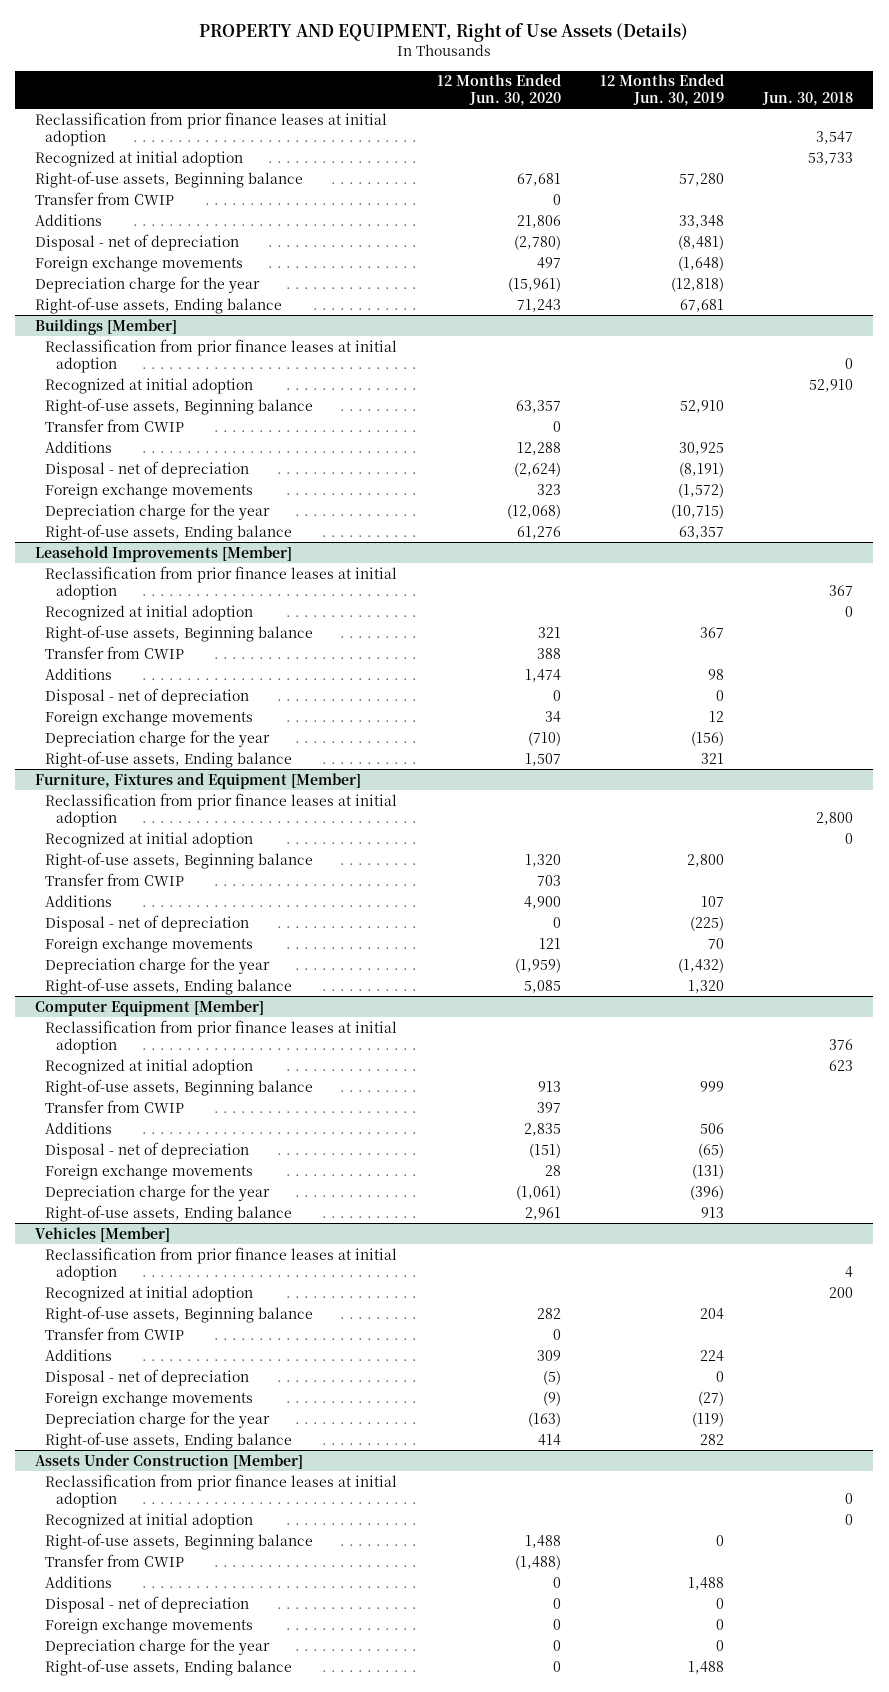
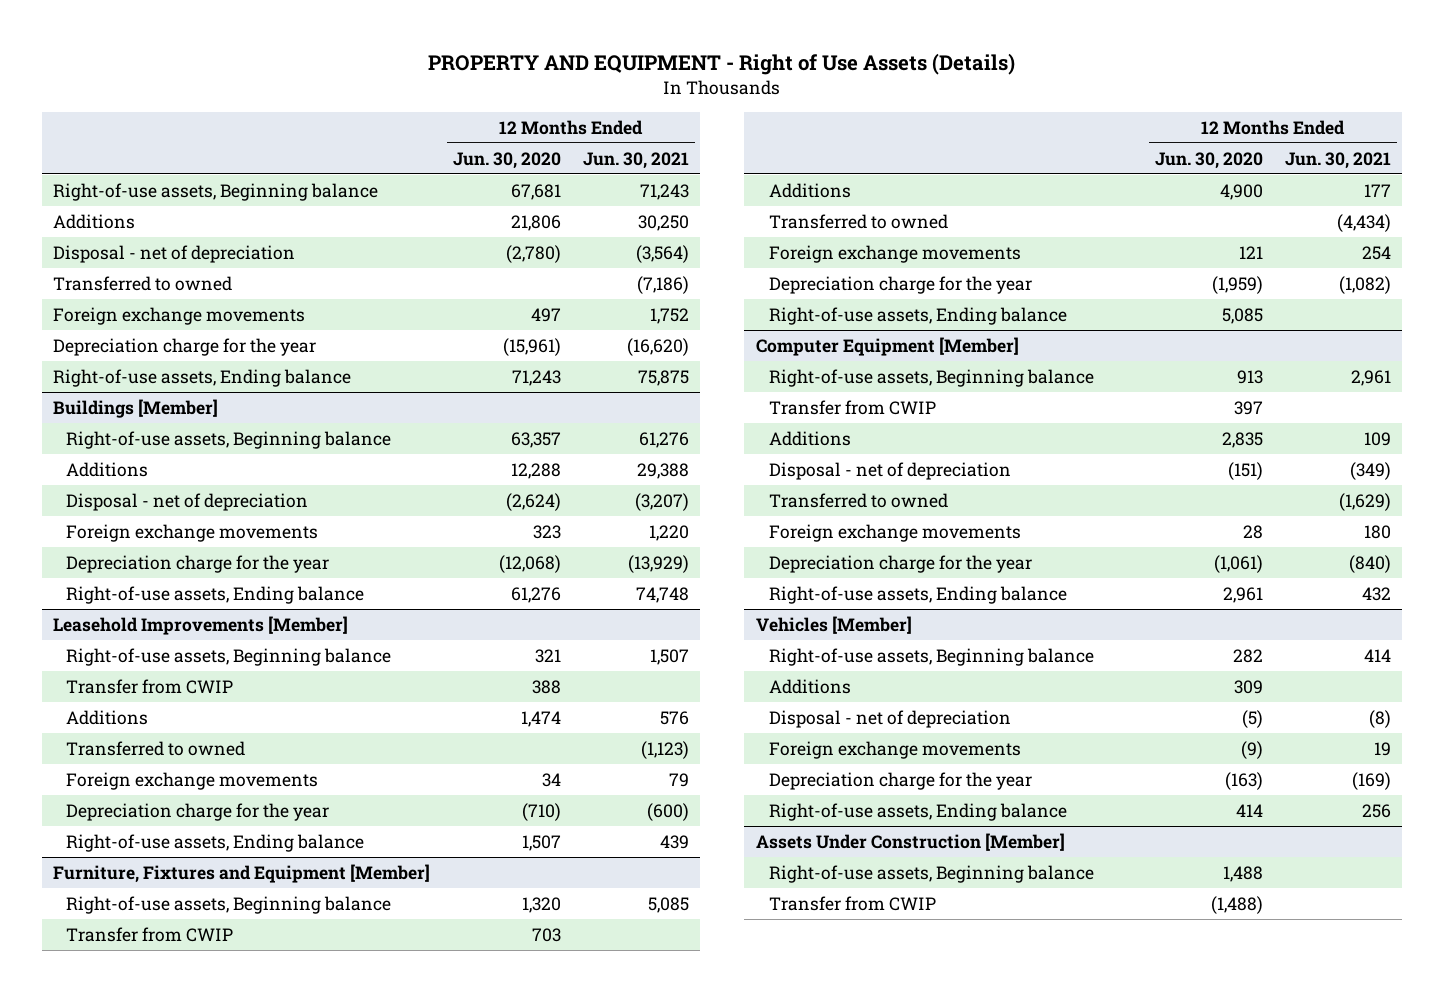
[199,23,689,43] PROPERTY AND EQUIPMENT, Right of Use Assets (Details) -> [428,52,1016,75] PROPERTY AND EQUIPMENT - Right of Use Assets (Details)
[600,74,725,107] 12 Months Ended Jun. 30, 2019 -> none
[762,92,854,107] Jun. 30, 2018 -> none
none -> [582,151,689,169] Jun. 30, 2021
[35,111,388,146] Reclassification from prior finance leases at initial adoption -> none
[35,150,244,167] Recognized at initial adoption -> none
[35,191,175,205] Transfer from CWIP -> none
none -> [53,275,233,291] Transferred to owned
[45,338,398,373] Reclassification from prior finance leases at initial adoption -> none
[45,377,254,394] Recognized at initial adoption -> none
[45,418,185,432] Transfer from CWIP -> none
[45,565,398,600] Reclassification from prior finance leases at initial adoption -> none
[45,604,254,621] Recognized at initial adoption -> none
[45,687,250,705] Disposal - net of depreciation -> none
none -> [66,740,246,756] Transferred to owned
[45,792,398,827] Reclassification from prior finance leases at initial adoption -> none
[45,831,254,848] Recognized at initial adoption -> none
[45,914,250,932] Disposal - net of depreciation -> none
none -> [768,213,948,229] Transferred to owned
[45,1019,398,1054] Reclassification from prior finance leases at initial adoption -> none
[45,1058,254,1075] Recognized at initial adoption -> none
none -> [768,492,948,508] Transferred to owned
[45,1246,398,1281] Reclassification from prior finance leases at initial adoption -> none
[45,1285,254,1302] Recognized at initial adoption -> none
[45,1326,185,1340] Transfer from CWIP -> none
[45,1473,398,1508] Reclassification from prior finance leases at initial adoption -> none
[45,1512,254,1529] Recognized at initial adoption -> none
[45,1575,113,1588] Additions -> none
[45,1595,250,1613] Disposal - net of depreciation -> none
[45,1617,254,1634] Foreign exchange movements -> none
[45,1637,271,1655] Depreciation charge for the year -> none
[45,1658,293,1676] Right-of-use assets, Ending balance -> none

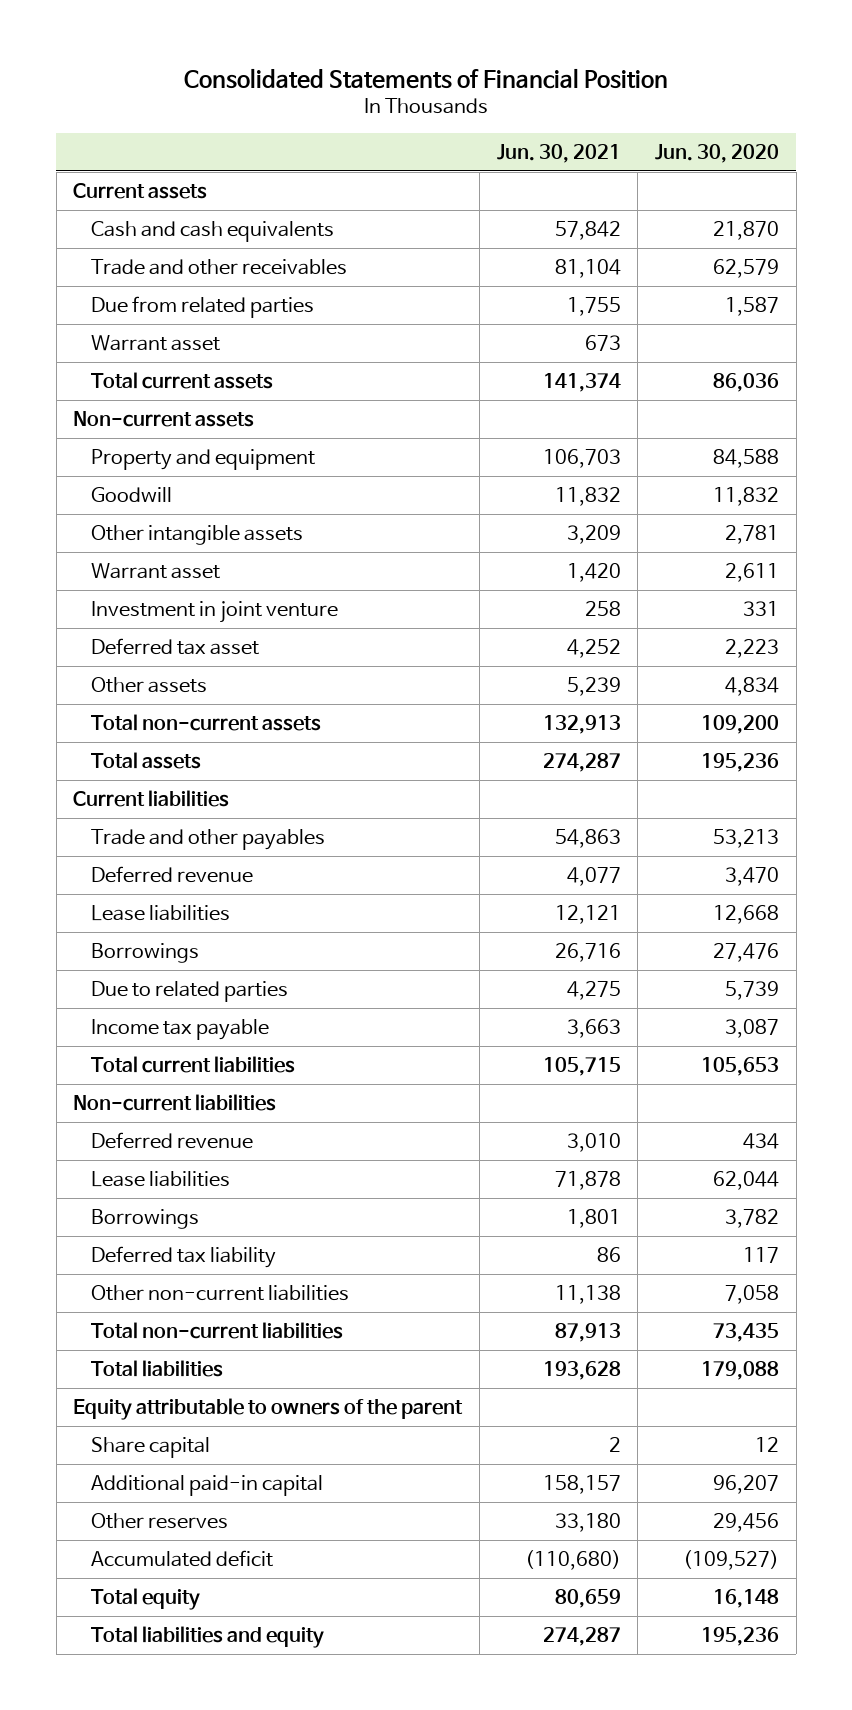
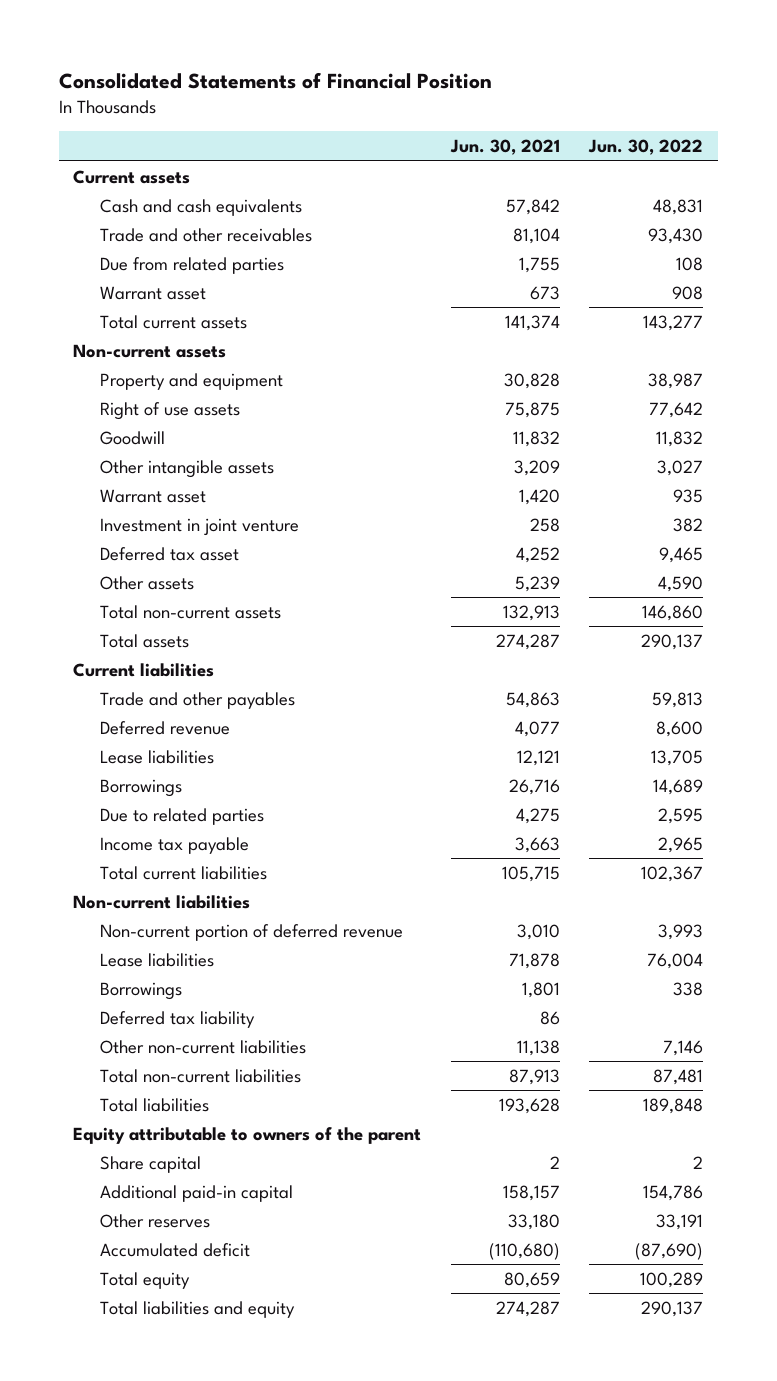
[654,144,779,164] Jun. 30, 2020 -> none
none -> [588,139,704,156] Jun. 30, 2022
[542,449,621,469] 106,703 -> [503,372,560,389] 30,828
none -> [100,401,241,420] Right of use assets
[90,1132,253,1150] Deferred revenue -> [100,923,404,941] Non-current portion of deferred revenue

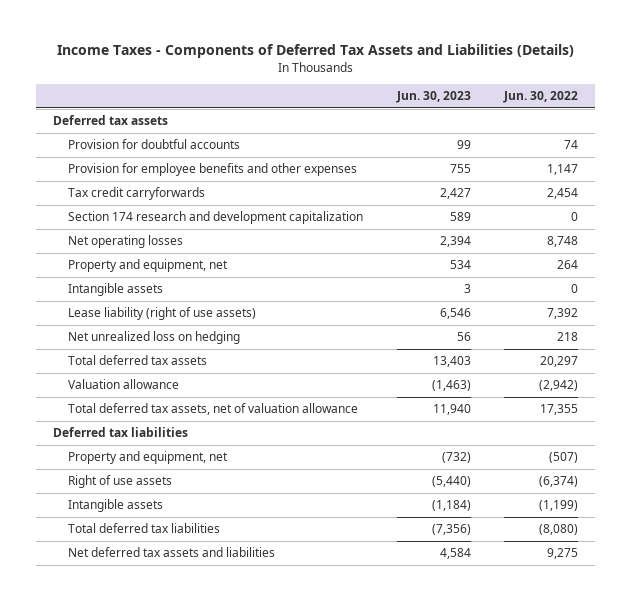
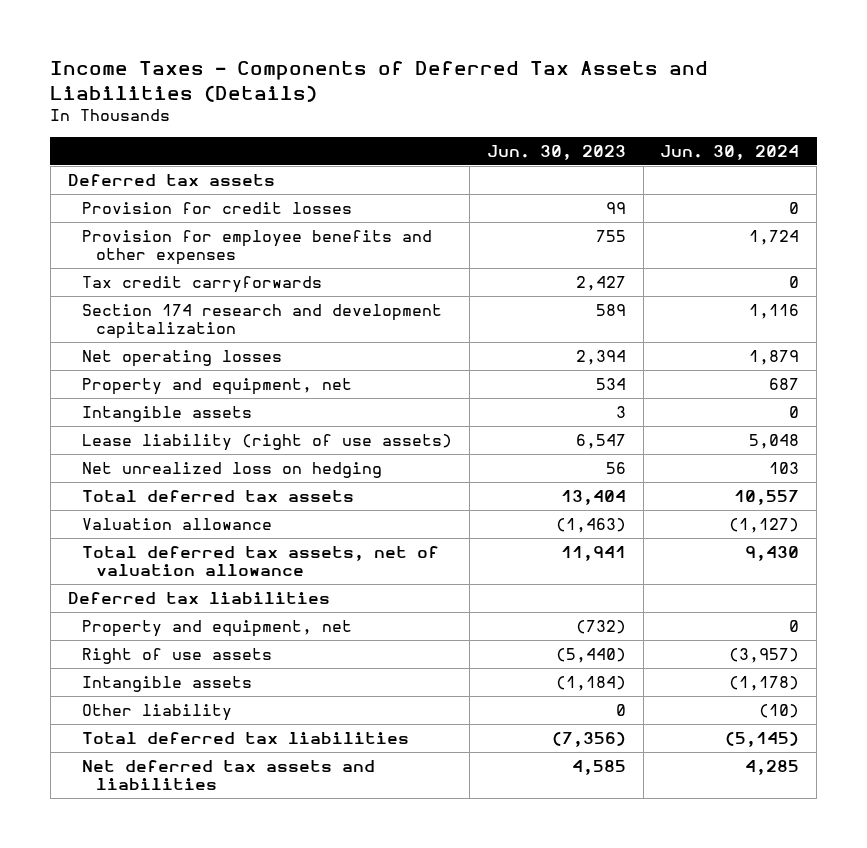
[503,91,579,104] Jun. 30, 2022 -> none
none -> [660,145,800,161] Jun. 30, 2024
[68,139,241,150] Provision for doubtful accounts -> [81,201,352,214] Provision for credit losses
[439,308,471,320] 6,546 -> [575,433,626,449] 6,547
[432,356,471,368] 13,403 -> [560,489,626,505] 13,404
[432,404,471,416] 11,940 -> [560,545,626,561] 11,941
none -> [81,703,232,721] Other liability
[439,548,471,560] 4,584 -> [571,759,626,775] 4,585

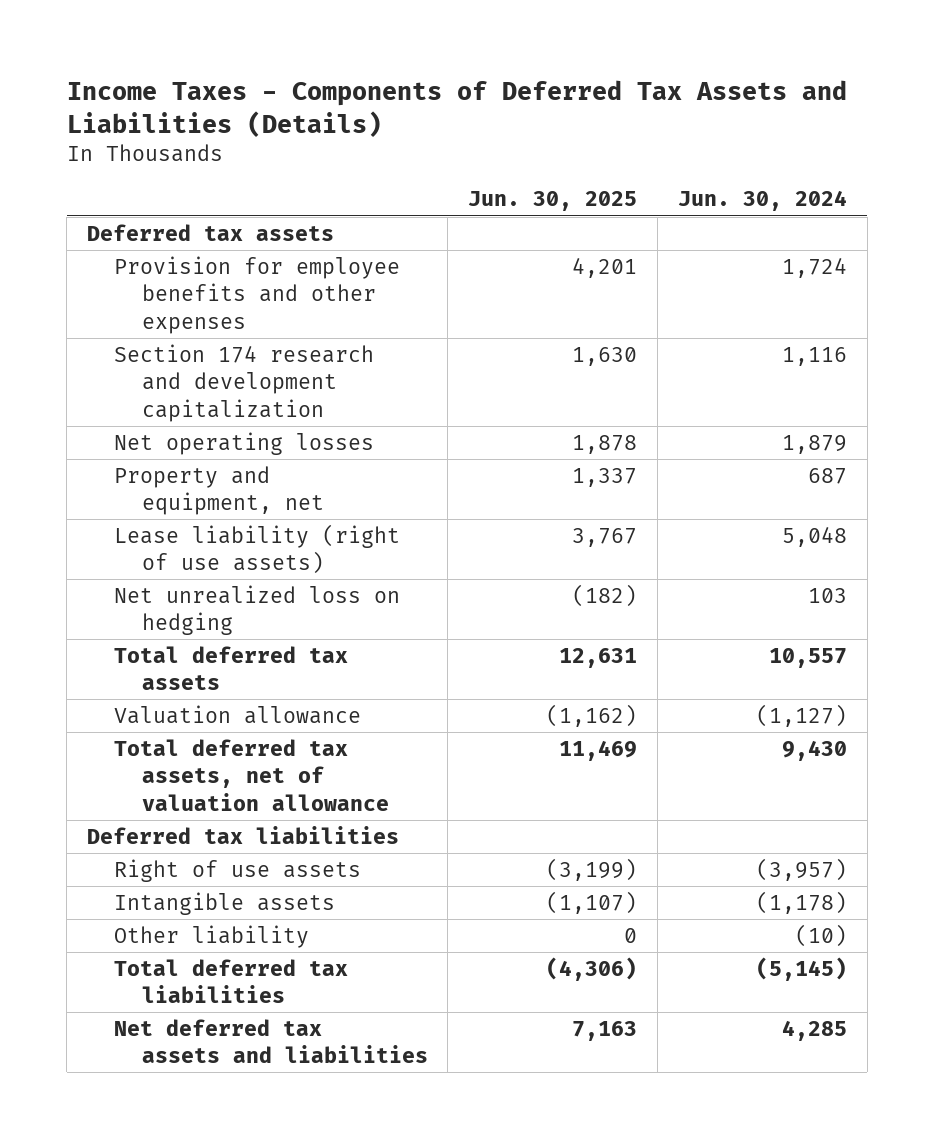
[486,145,626,161] Jun. 30, 2023 -> none
none -> [468,191,638,212] Jun. 30, 2025
[81,201,352,214] Provision for credit losses -> none
[81,275,322,293] Tax credit carryforwards -> none
[81,405,252,422] Intangible assets -> none
[81,619,352,637] Property and equipment, net -> none

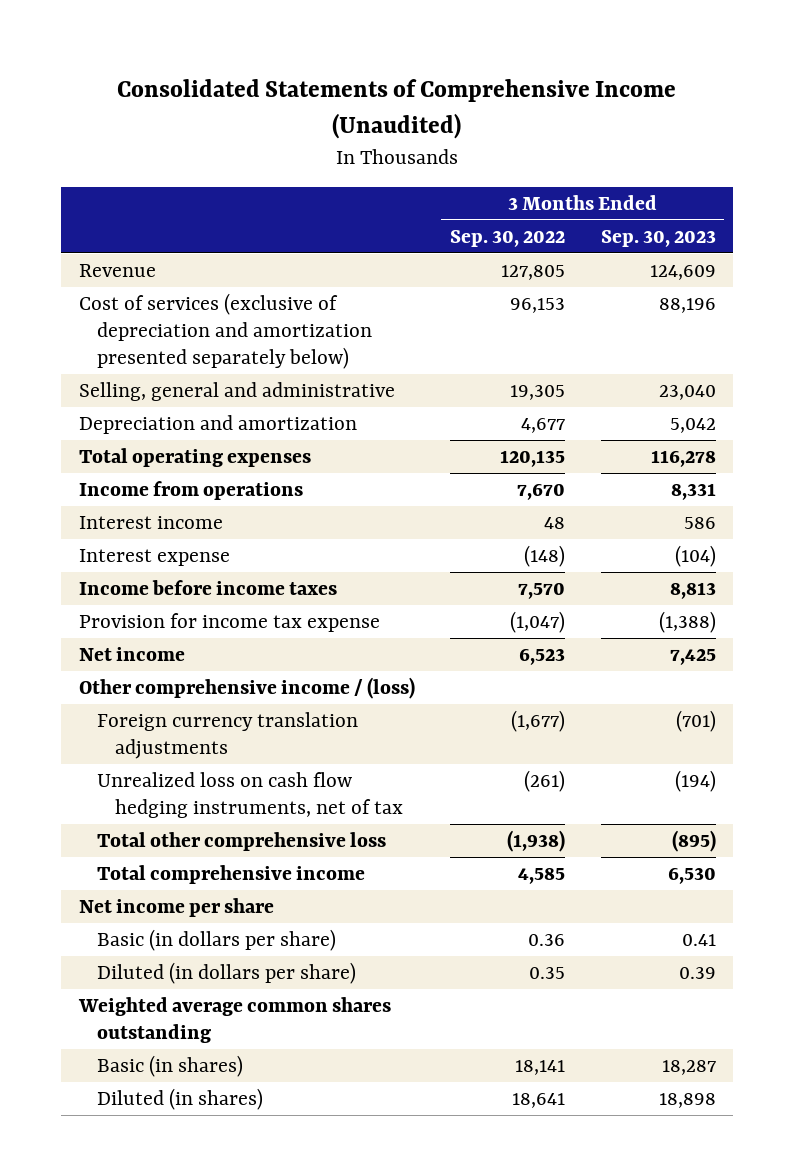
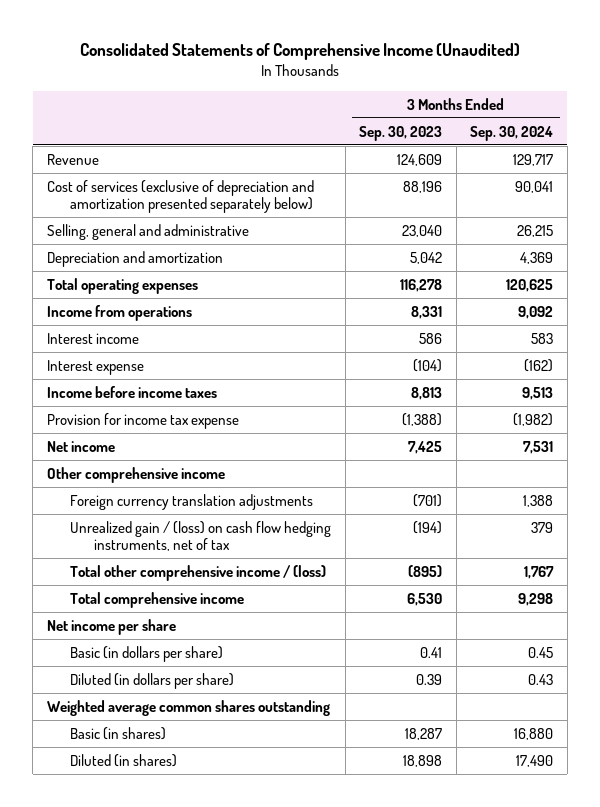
[450,229,566,247] Sep. 30, 2022 -> none
none -> [470,125,554,141] Sep. 30, 2024
[78,677,415,700] Other comprehensive income / (loss) -> [46,466,225,483] Other comprehensive income
[97,772,404,819] Unrealized loss on cash flow hedging instruments, net of tax -> [70,520,332,552] Unrealized gain / (loss) on cash flow hedging instruments, net of tax
[97,832,387,852] Total other comprehensive loss -> [70,564,327,581] Total other comprehensive income / (loss)

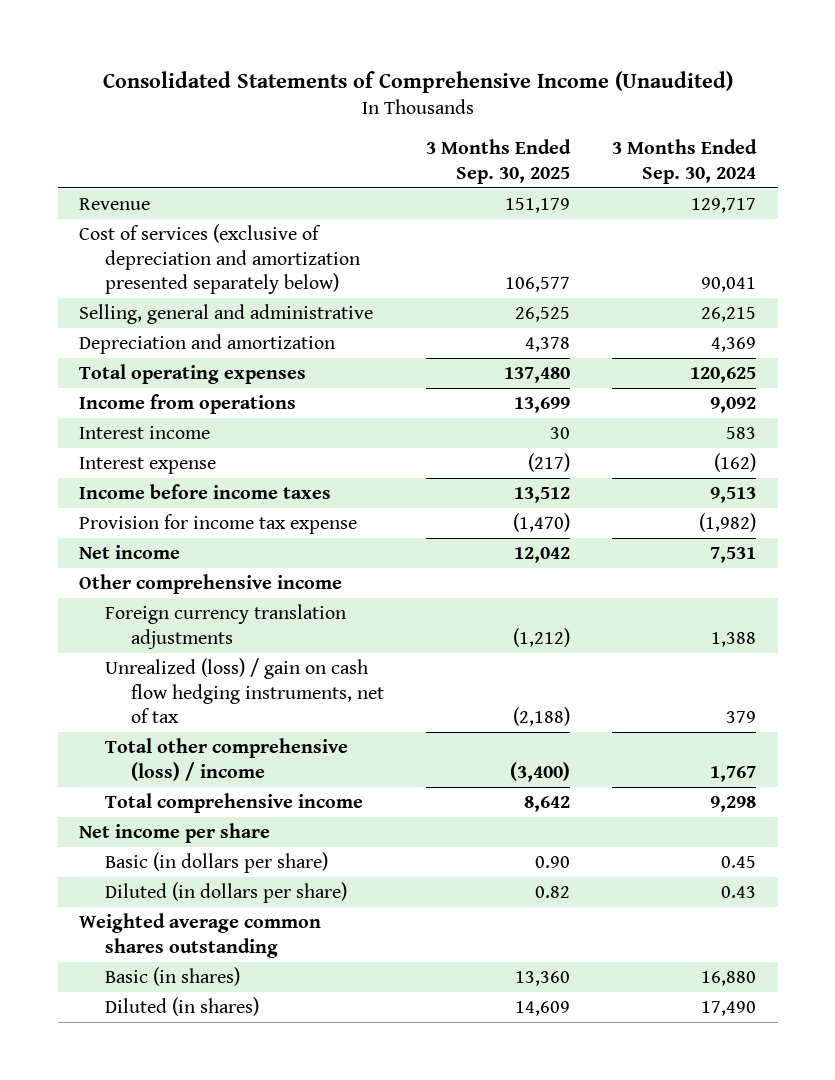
[359,125,443,141] Sep. 30, 2023 -> none
none -> [426,138,572,184] 3 Months Ended Sep. 30, 2025
[70,520,332,552] Unrealized gain / (loss) on cash flow hedging instruments, net of tax -> [104,657,384,724] Unrealized (loss) / gain on cash flow hedging instruments, net of tax
[70,564,327,581] Total other comprehensive income / (loss) -> [104,737,348,781] Total other comprehensive (loss) / income

